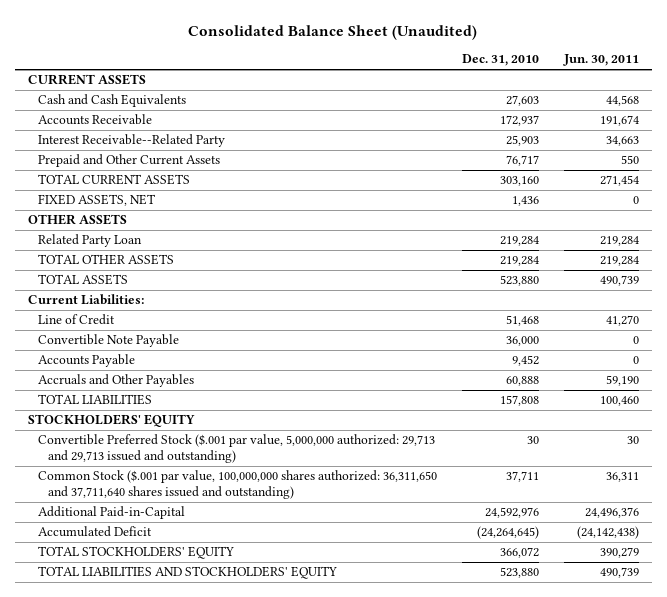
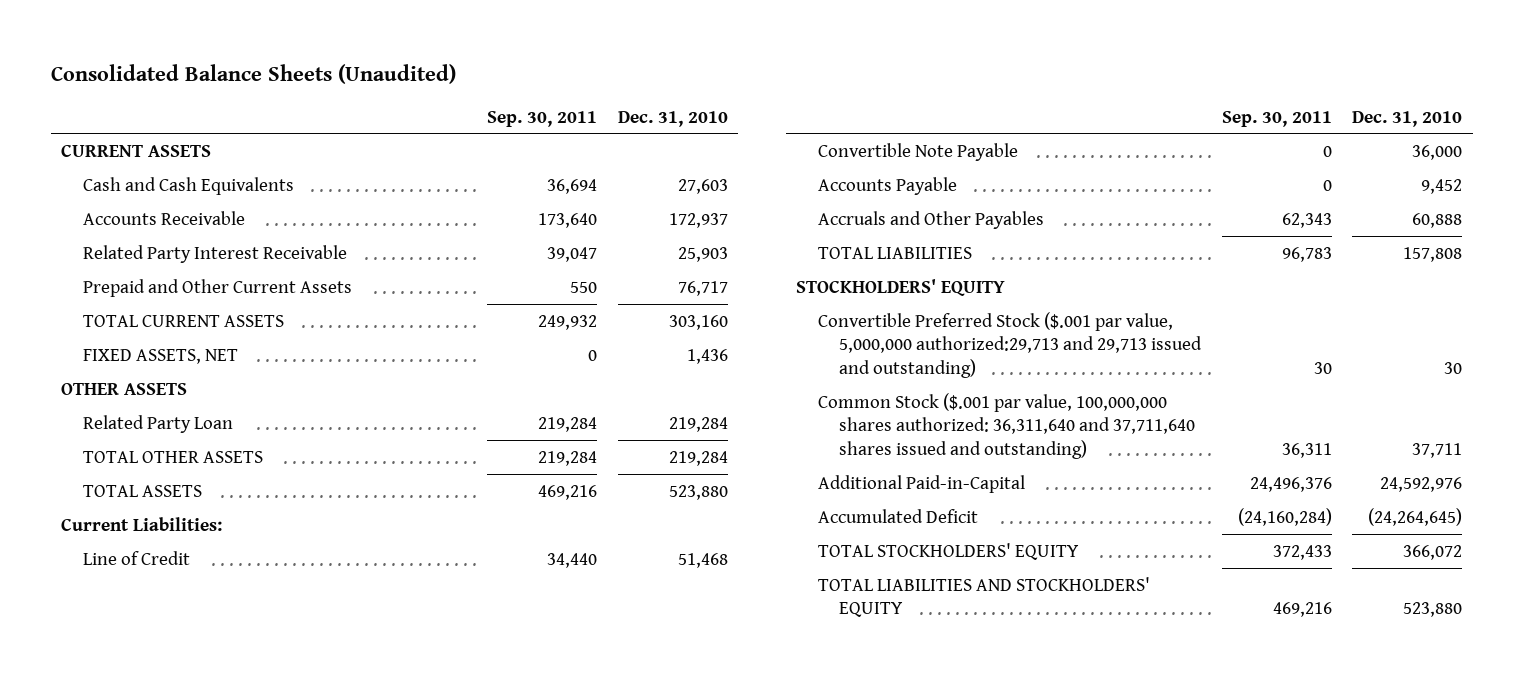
[188,24,478,40] Consolidated Balance Sheet (Unaudited) -> [50,63,456,84] Consolidated Balance Sheets (Unaudited)
[563,54,640,67] Jun. 30, 2011 -> none
none -> [487,110,598,127] Sep. 30, 2011
[37,134,225,148] Interest Receivable--Related Party -> [82,244,347,263] Related Party Interest Receivable
[37,434,435,463] Convertible Preferred Stock ($.001 par value, 5,000,000 authorized: 29,713 and 29,713 issued and outstanding) -> [817,311,1203,378] Convertible Preferred Stock ($.001 par value, 5,000,000 authorized:29,713 and 29,713 issued and outstanding)
[37,470,437,499] Common Stock ($.001 par value, 100,000,000 shares authorized: 36,311,650 and 37,711,640 shares issued and outstanding) -> [817,392,1196,459] Common Stock ($.001 par value, 100,000,000 shares authorized: 36,311,640 and 37,711,640 shares issued and outstanding)

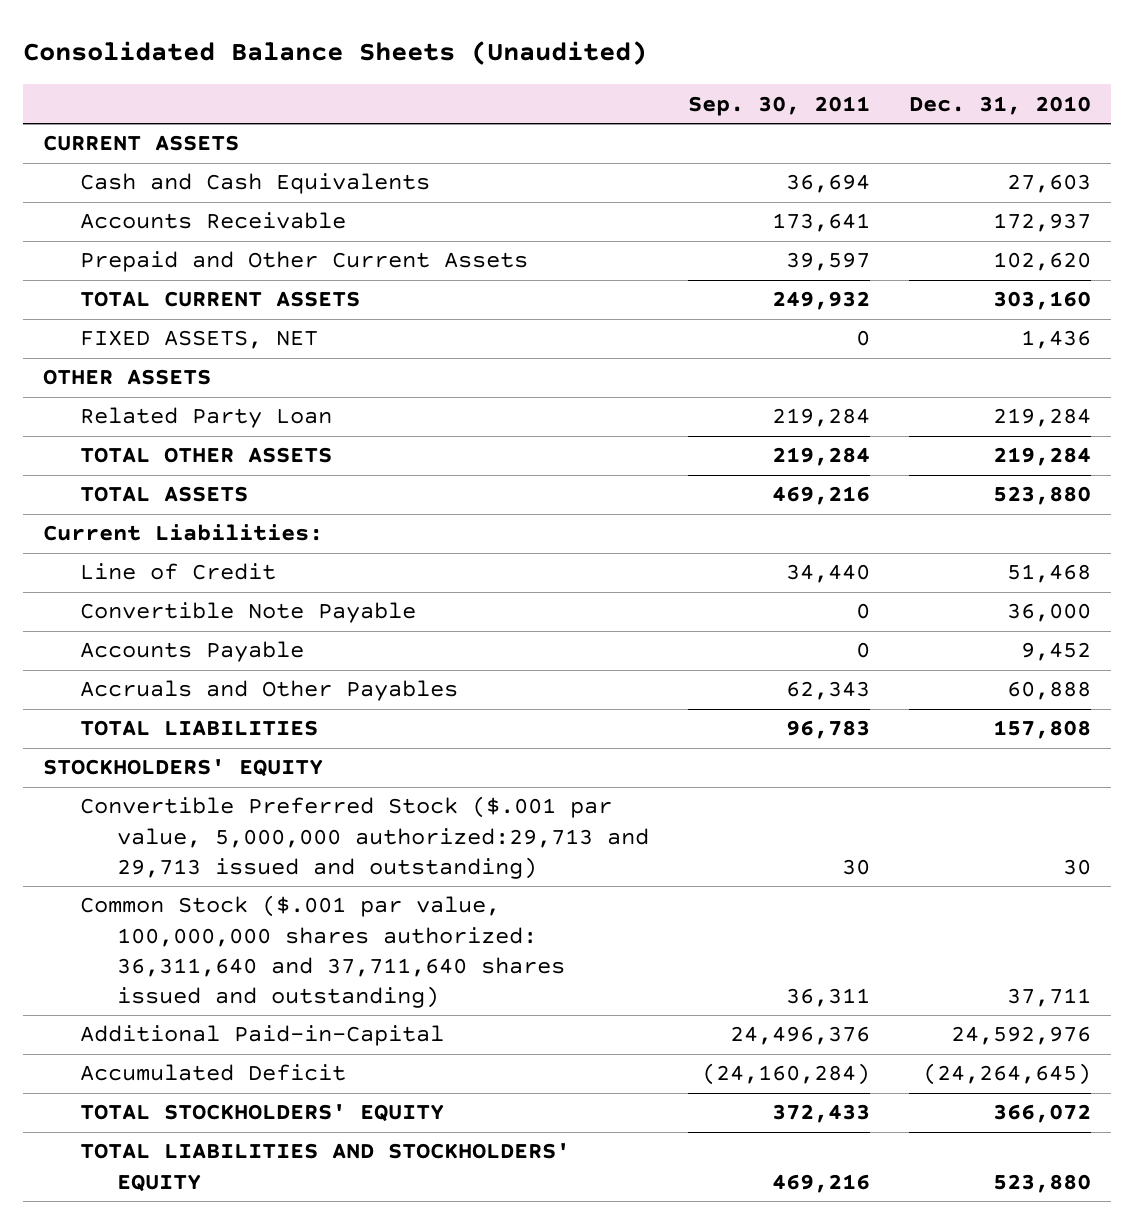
[82,244,347,263] Related Party Interest Receivable -> none
[538,212,598,228] 173,640 -> [772,213,871,233] 173,641
[570,281,598,293] 550 -> [786,252,871,272] 39,597
[677,280,728,296] 76,717 -> [993,252,1092,272] 102,620

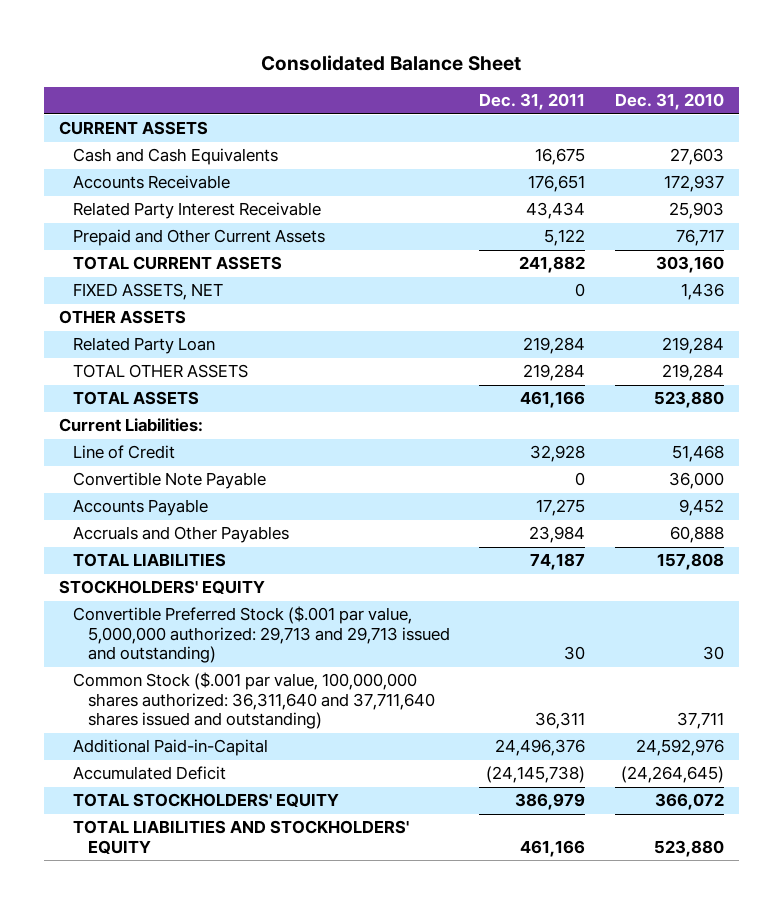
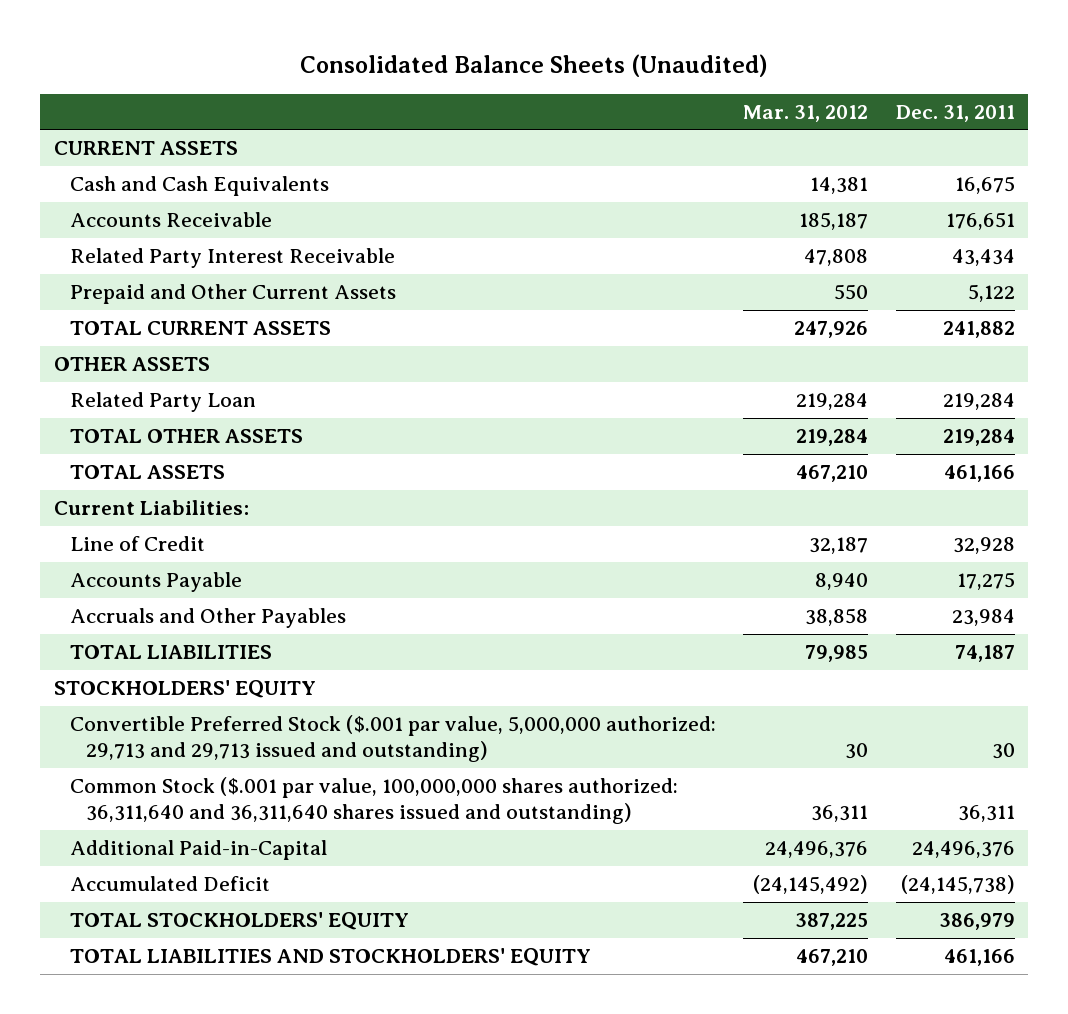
[261,54,522,71] Consolidated Balance Sheet -> [300,53,769,77] Consolidated Balance Sheets (Unaudited)
[615,93,725,111] Dec. 31, 2010 -> none
none -> [743,104,869,122] Mar. 31, 2012
[73,283,224,301] FIXED ASSETS, NET -> none
[73,472,267,490] Convertible Note Payable -> none
[73,672,435,730] Common Stock ($.001 par value, 100,000,000 shares authorized: 36,311,640 and 37,711,640 shares issued and outstanding) -> [69,777,678,825] Common Stock ($.001 par value, 100,000,000 shares authorized: 36,311,640 and 36,311,640 shares issued and outstanding)

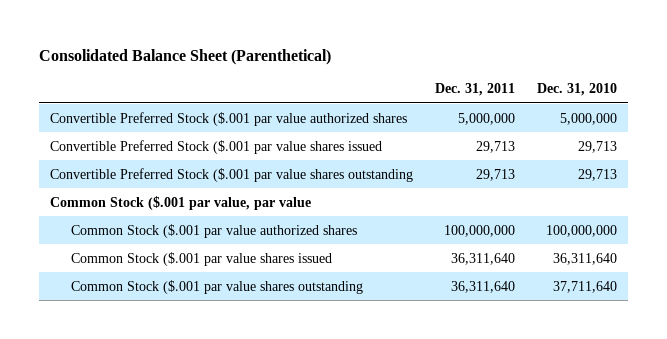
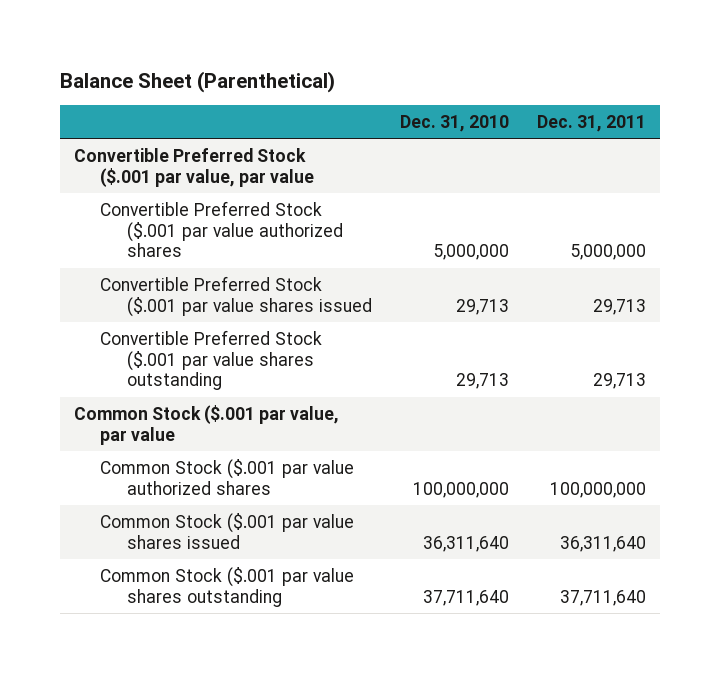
[39,48,332,65] Consolidated Balance Sheet (Parenthetical) -> [60,70,336,93] Balance Sheet (Parenthetical)
none -> [74,147,315,187] Convertible Preferred Stock ($.001 par value, par value
[450,280,515,293] 36,311,640 -> [559,589,646,606] 37,711,640

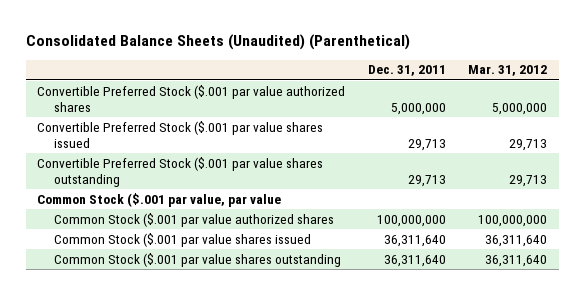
[60,70,336,93] Balance Sheet (Parenthetical) -> [25,34,410,51] Consolidated Balance Sheets (Unaudited) (Parenthetical)
[399,115,509,133] Dec. 31, 2010 -> none
none -> [468,65,548,77] Mar. 31, 2012
[74,147,315,187] Convertible Preferred Stock ($.001 par value, par value -> none
[559,589,646,606] 37,711,640 -> [383,254,446,267] 36,311,640

